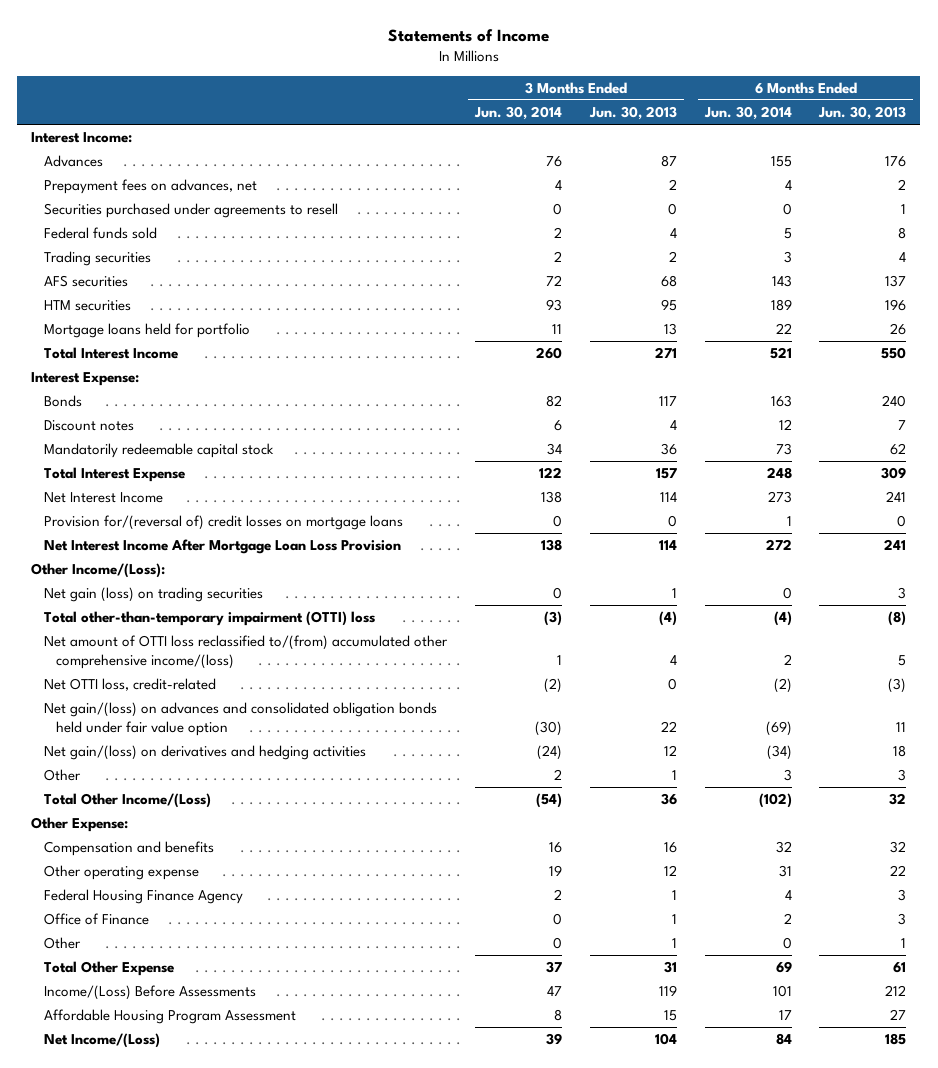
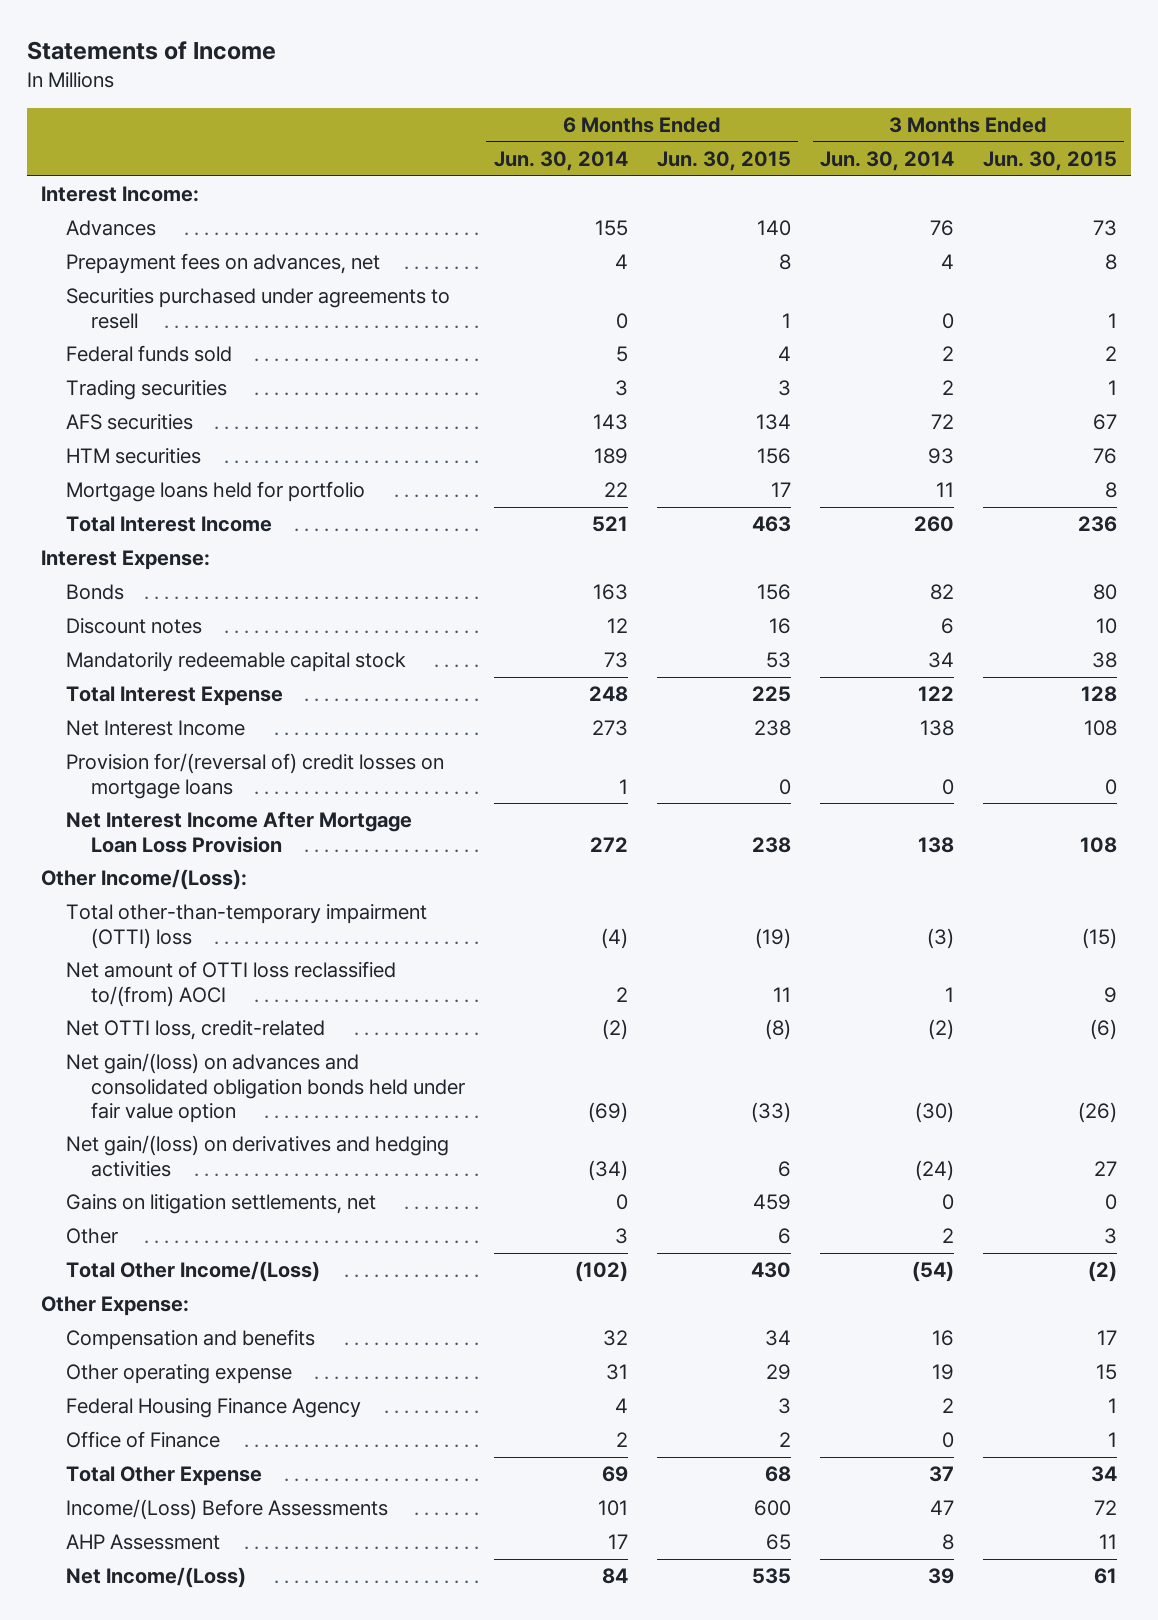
[588,105,677,120] Jun. 30, 2013 -> none
[818,105,907,120] Jun. 30, 2013 -> none
none -> [656,151,791,172] Jun. 30, 2015
none -> [982,151,1117,172] Jun. 30, 2015
[43,586,263,602] Net gain (loss) on trading securities -> none
[43,634,448,670] Net amount of OTTI loss reclassified to/(from) accumulated other comprehensive income/(loss) -> [65,961,396,1007] Net amount of OTTI loss reclassified to/(from) AOCI
none -> [65,1194,376,1215] Gains on litigation settlements, net
[43,936,81,949] Other -> none
[43,1008,296,1024] Affordable Housing Program Assessment -> [65,1534,220,1551] AHP Assessment

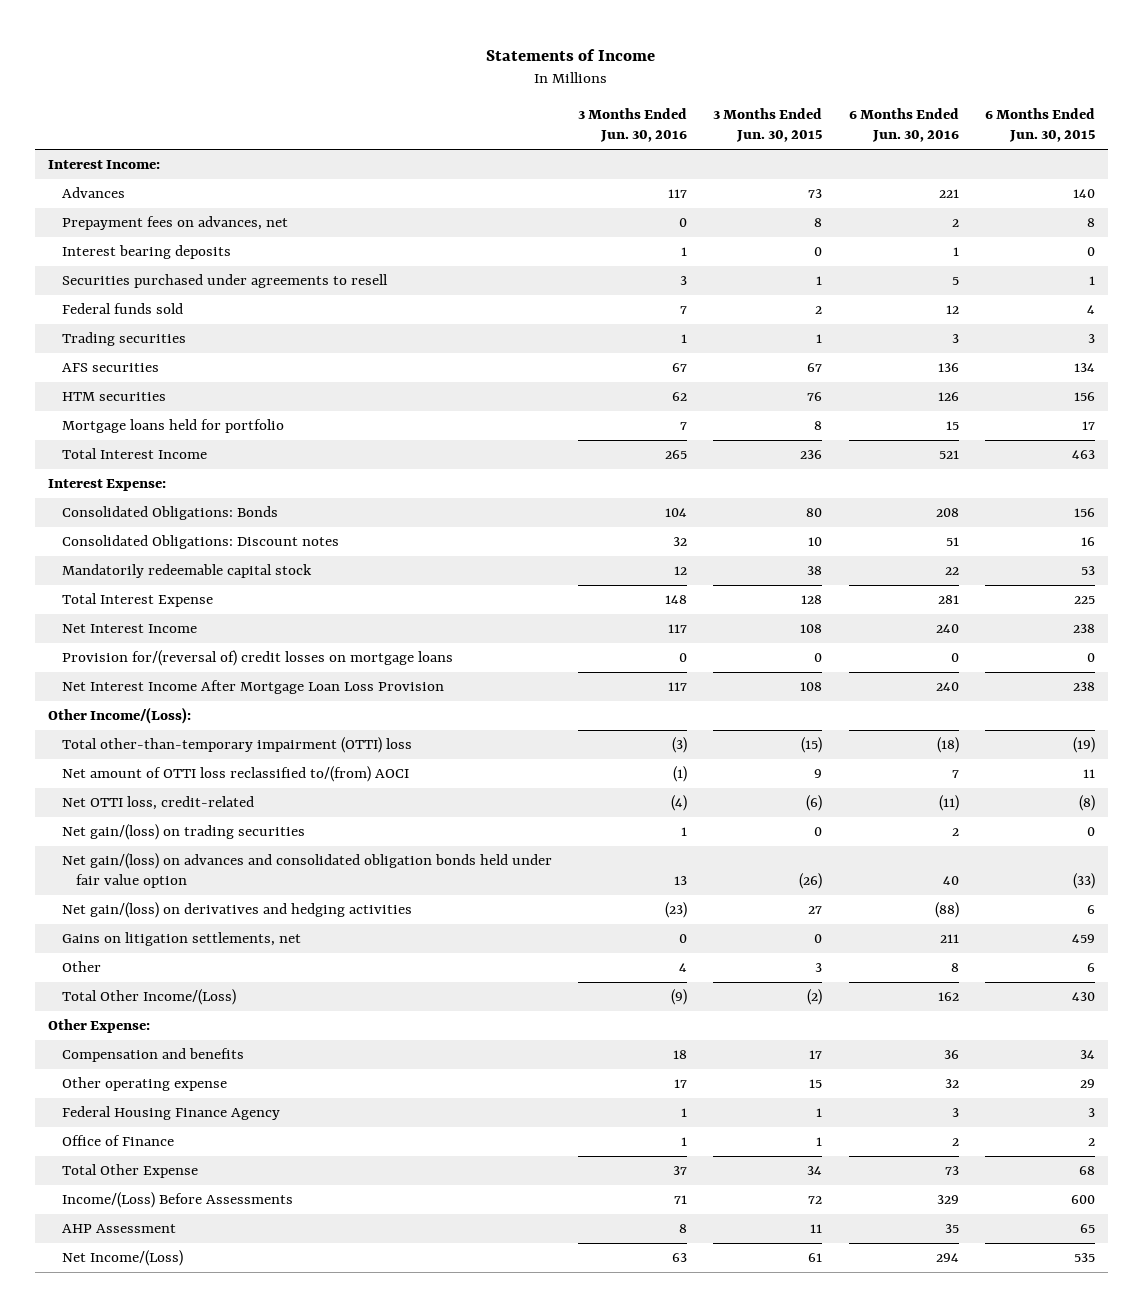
[493,151,628,172] Jun. 30, 2014 -> none
[819,151,954,172] Jun. 30, 2014 -> none
none -> [578,108,688,143] 3 Months Ended Jun. 30, 2016
none -> [848,108,959,143] 6 Months Ended Jun. 30, 2016
none -> [61,245,231,260] Interest bearing deposits
[65,584,124,601] Bonds -> [61,506,278,521] Consolidated Obligations: Bonds
[65,618,202,635] Discount notes -> [61,535,339,550] Consolidated Obligations: Discount notes
none -> [61,824,305,841] Net gain/(loss) on trading securities

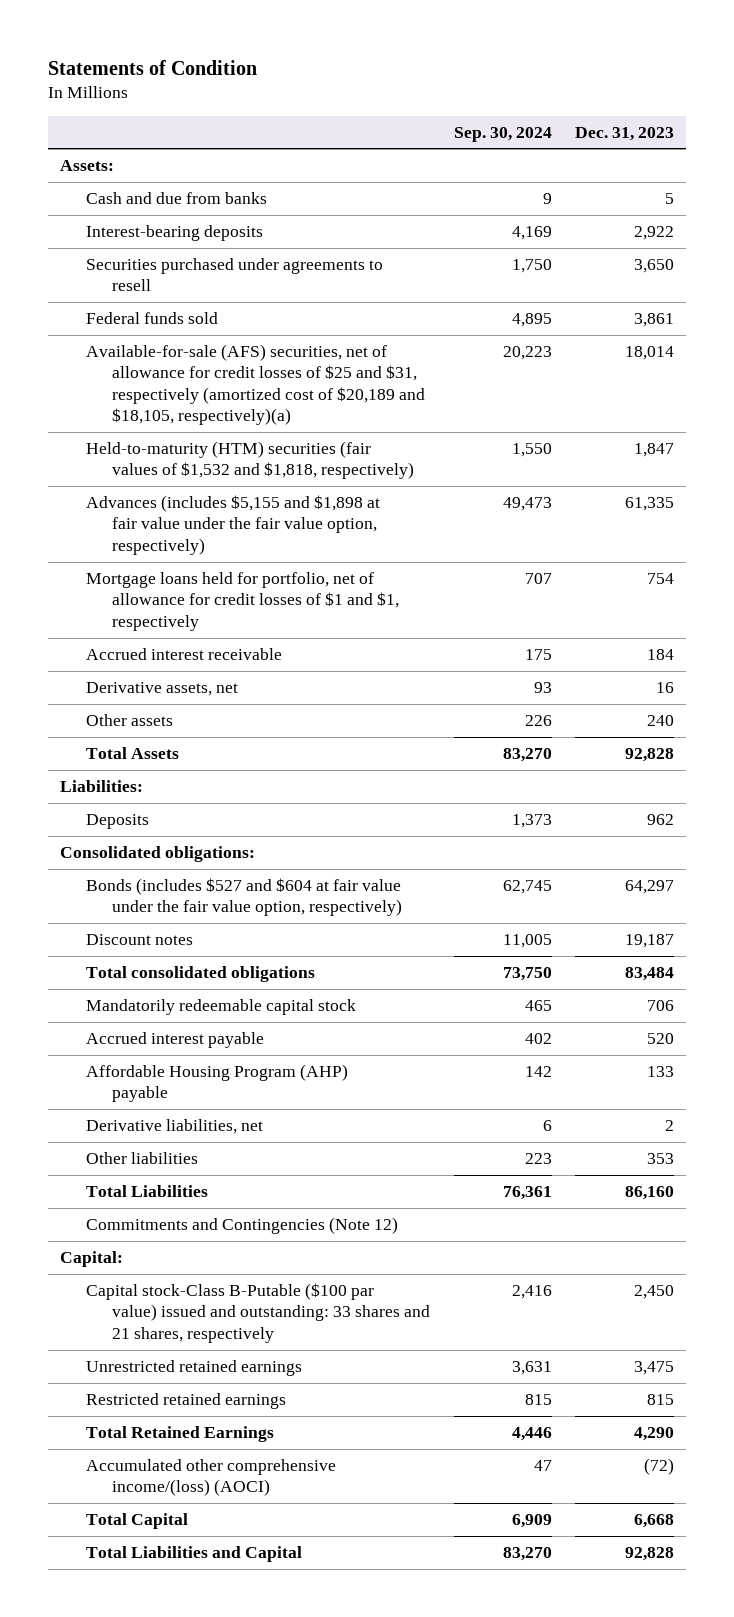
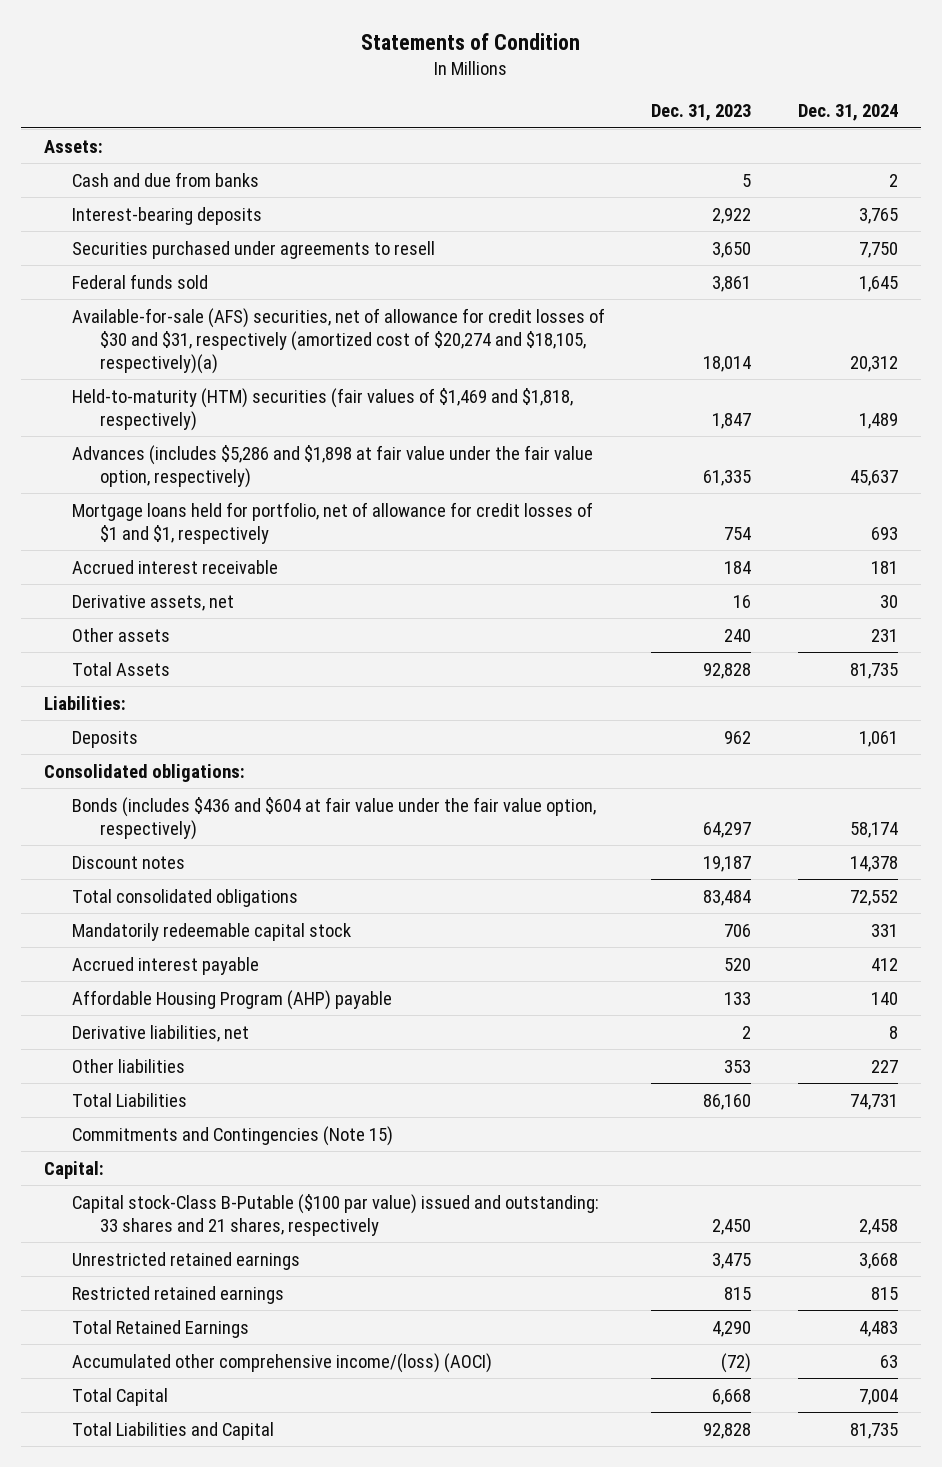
[453,126,552,142] Sep. 30, 2024 -> none
none -> [797,104,898,122] Dec. 31, 2024
[85,344,425,426] Available-for-sale (AFS) securities, net of allowance for credit losses of $25 and $31, respectively (amortized cost of $20,189 and $18,105, respectively)(a) -> [72,307,606,375] Available-for-sale (AFS) securities, net of allowance for credit losses of $30 and $31, respectively (amortized cost of $20,274 and $18,105, respectively)(a)
[85,441,414,480] Held-to-maturity (HTM) securities (fair values of $1,532 and $1,818, respectively) -> [72,387,574,431] Held-to-maturity (HTM) securities (fair values of $1,469 and $1,818, respectively)
[85,495,380,555] Advances (includes $5,155 and $1,898 at fair value under the fair value option, respectively) -> [72,444,594,488] Advances (includes $5,286 and $1,898 at fair value under the fair value option, respectively)
[85,878,402,917] Bonds (includes $527 and $604 at fair value under the fair value option, respectively) -> [72,796,597,840] Bonds (includes $436 and $604 at fair value under the fair value option, respectively)
[85,1217,398,1235] Commitments and Contingencies (Note 12) -> [72,1125,394,1146] Commitments and Contingencies (Note 15)

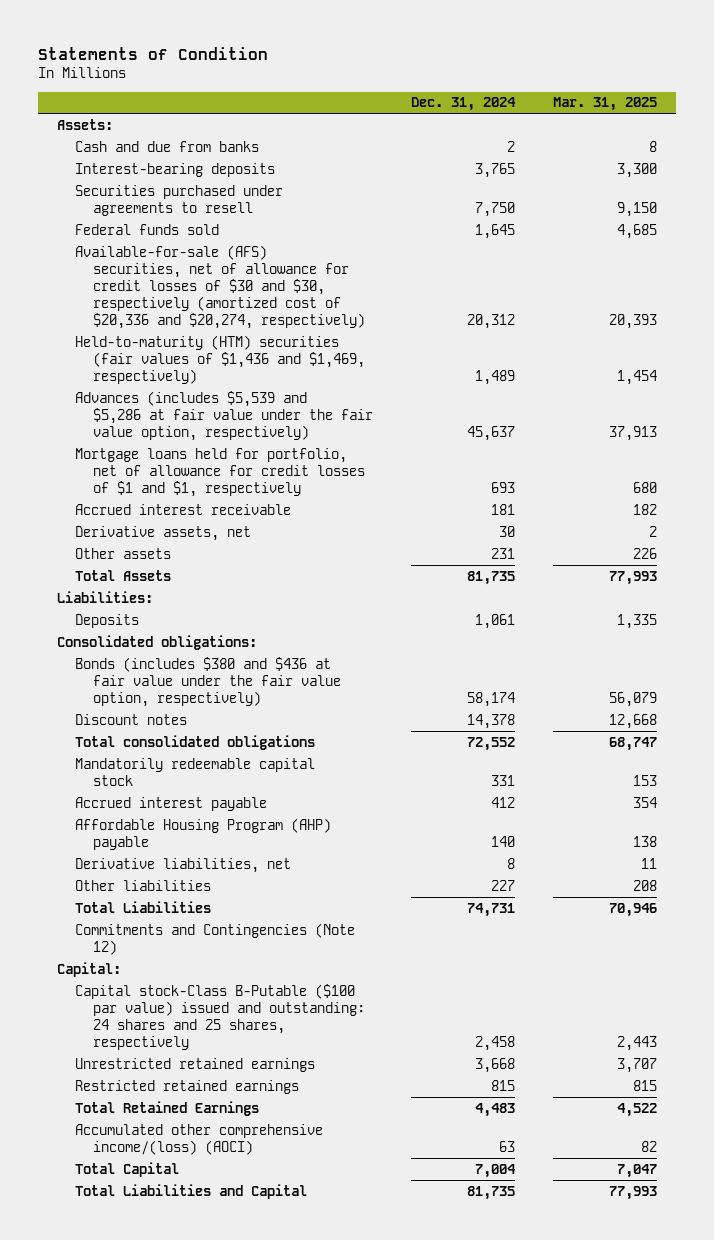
[651,104,752,122] Dec. 31, 2023 -> none
none -> [552,97,657,112] Mar. 31, 2025
[72,307,606,375] Available-for-sale (AFS) securities, net of allowance for credit losses of $30 and $31, respectively (amortized cost of $20,274 and $18,105, respectively)(a) -> [75,244,366,329] Available-for-sale (AFS) securities, net of allowance for credit losses of $30 and $30, respectively (amortized cost of $20,336 and $20,274, respectively)
[72,387,574,431] Held-to-maturity (HTM) securities (fair values of $1,469 and $1,818, respectively) -> [75,334,366,384] Held-to-maturity (HTM) securities (fair values of $1,436 and $1,469, respectively)
[72,444,594,488] Advances (includes $5,286 and $1,898 at fair value under the fair value option, respectively) -> [75,390,374,441] Advances (includes $5,539 and $5,286 at fair value under the fair value option, respectively)
[72,796,597,840] Bonds (includes $436 and $604 at fair value under the fair value option, respectively) -> [75,656,342,707] Bonds (includes $380 and $436 at fair value under the fair value option, respectively)
[72,1125,394,1146] Commitments and Contingencies (Note 15) -> [75,922,356,955] Commitments and Contingencies (Note 12)
[72,1193,600,1236] Capital stock-Class B-Putable ($100 par value) issued and outstanding: 33 shares and 21 shares, respectively -> [75,983,366,1050] Capital stock-Class B-Putable ($100 par value) issued and outstanding: 24 shares and 25 shares, respectively

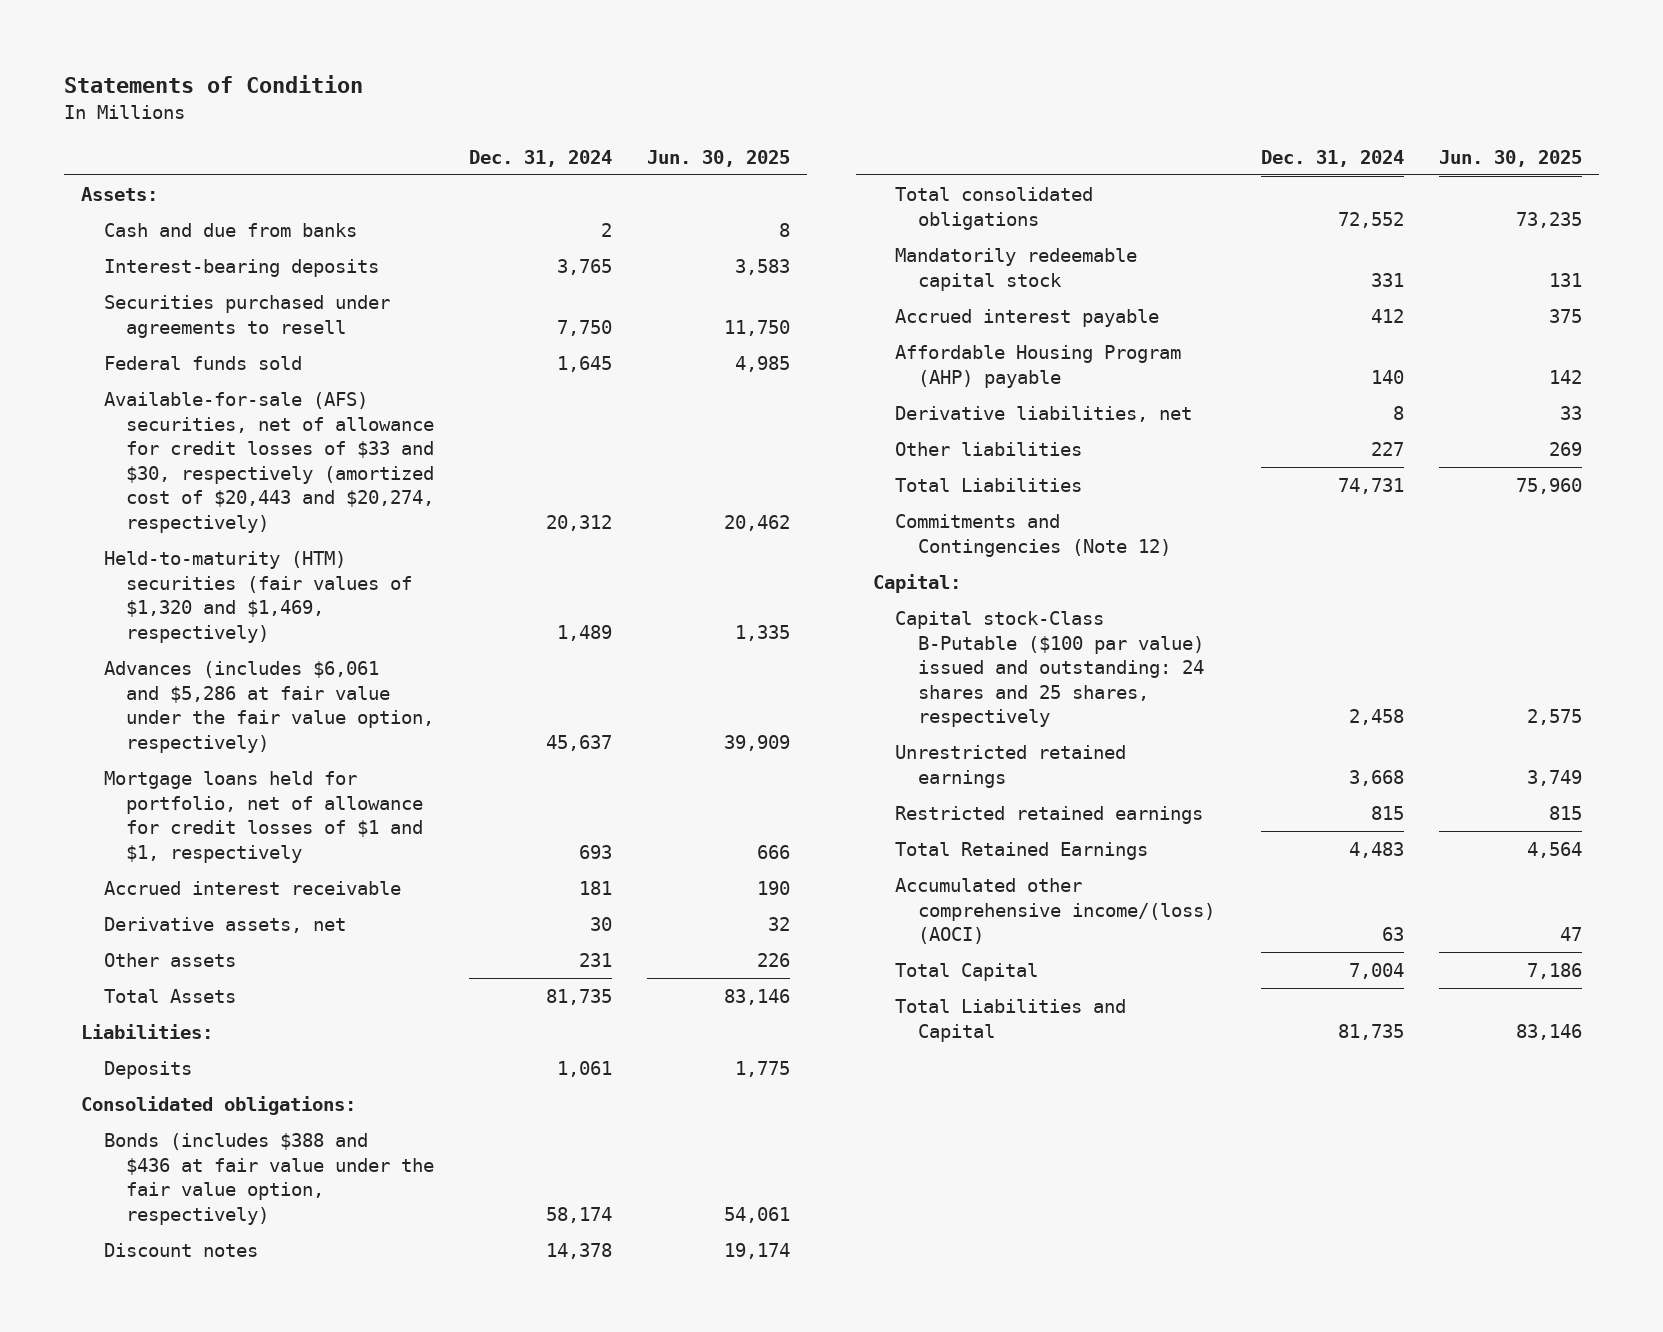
[552,97,657,112] Mar. 31, 2025 -> none
none -> [646,149,790,167] Jun. 30, 2025
[75,244,366,329] Available-for-sale (AFS) securities, net of allowance for credit losses of $30 and $30, respectively (amortized cost of $20,336 and $20,274, respectively) -> [103,392,435,533] Available-for-sale (AFS) securities, net of allowance for credit losses of $33 and $30, respectively (amortized cost of $20,443 and $20,274, respectively)
[75,334,366,384] Held-to-maturity (HTM) securities (fair values of $1,436 and $1,469, respectively) -> [103,551,413,643] Held-to-maturity (HTM) securities (fair values of $1,320 and $1,469, respectively)
[75,390,374,441] Advances (includes $5,539 and $5,286 at fair value under the fair value option, respectively) -> [103,661,435,753] Advances (includes $6,061 and $5,286 at fair value under the fair value option, respectively)
[75,656,342,707] Bonds (includes $380 and $436 at fair value under the fair value option, respectively) -> [103,1133,435,1225] Bonds (includes $388 and $436 at fair value under the fair value option, respectively)

